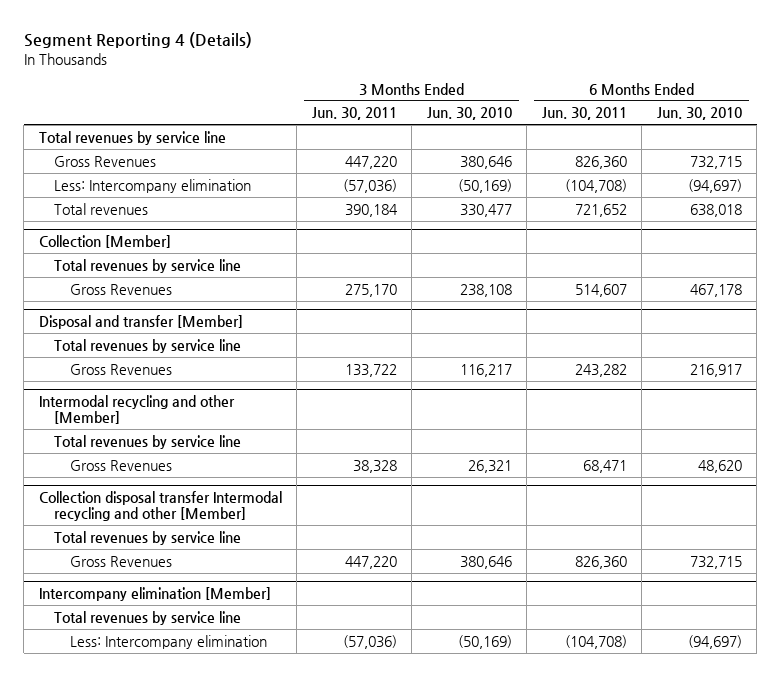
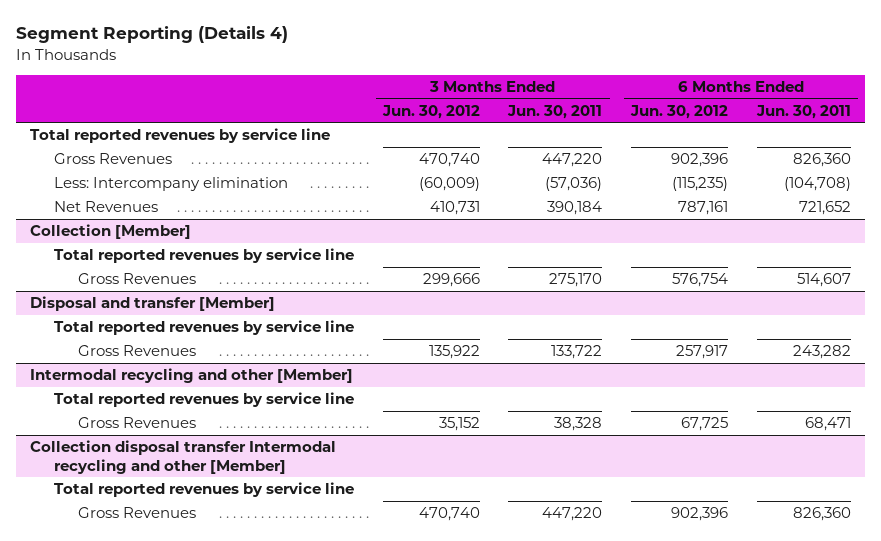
[23,32,252,49] Segment Reporting 4 (Details) -> [15,26,288,44] Segment Reporting (Details 4)
[426,107,512,121] Jun. 30, 2010 -> none
[656,107,742,121] Jun. 30, 2010 -> none
none -> [381,104,480,119] Jun. 30, 2012
none -> [630,104,729,119] Jun. 30, 2012
[38,130,226,145] Total revenues by service line -> [30,128,331,144] Total reported revenues by service line
[54,202,149,215] Total revenues -> [54,201,159,213] Net Revenues
[54,258,242,273] Total revenues by service line -> [54,248,355,264] Total reported revenues by service line
[54,338,242,353] Total revenues by service line -> [54,320,355,336] Total reported revenues by service line
[54,434,242,449] Total revenues by service line -> [54,392,355,408] Total reported revenues by service line
[54,530,242,545] Total revenues by service line -> [54,482,355,498] Total reported revenues by service line
[38,586,271,601] Intercompany elimination [Member] -> none
[54,610,242,625] Total revenues by service line -> none
[69,634,267,649] Less: Intercompany elimination -> none

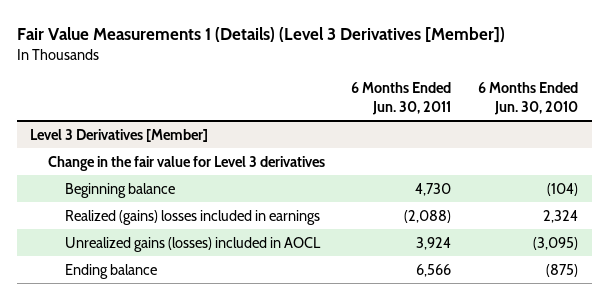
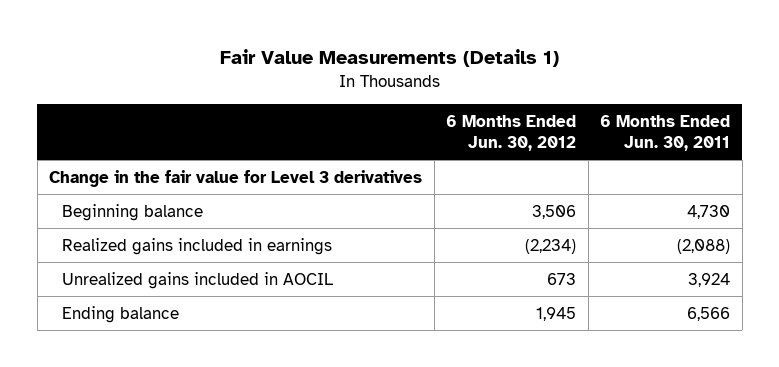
[16,26,505,43] Fair Value Measurements 1 (Details) (Level 3 Derivatives [Member]) -> [219,48,559,67] Fair Value Measurements (Details 1)
[478,81,579,115] 6 Months Ended Jun. 30, 2010 -> none
none -> [446,114,577,152] 6 Months Ended Jun. 30, 2012
[30,128,209,142] Level 3 Derivatives [Member] -> none
[64,209,320,225] Realized (gains) losses included in earnings -> [62,237,333,255] Realized gains included in earnings
[64,236,321,252] Unrealized gains (losses) included in AOCL -> [62,271,334,289] Unrealized gains included in AOCIL

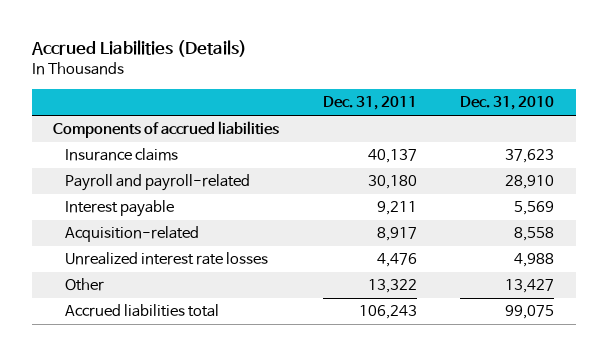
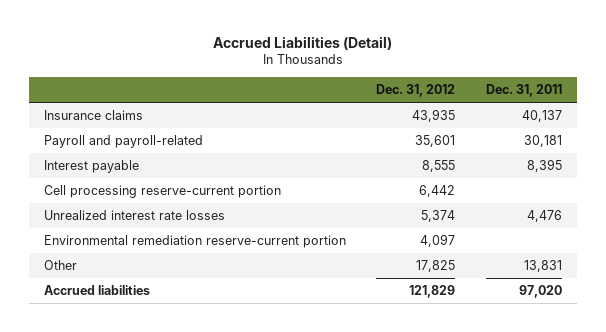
[30,40,247,58] Accrued Liabilities (Details) -> [212,35,392,50] Accrued Liabilities (Detail)
[459,96,554,111] Dec. 31, 2010 -> none
none -> [376,83,456,97] Dec. 31, 2012
[53,121,280,139] Components of accrued liabilities -> none
[64,226,199,243] Acquisition-related -> none
[367,175,417,190] 30,180 -> [523,135,562,148] 30,181
[376,201,417,216] 9,211 -> [526,159,562,173] 8,395
none -> [43,185,281,199] Cell processing reserve-current portion
none -> [43,235,346,249] Environmental remediation reserve-current portion
[367,279,417,294] 13,322 -> [523,260,562,273] 13,831
[64,304,219,318] Accrued liabilities total -> [43,285,150,296] Accrued liabilities
[358,305,417,320] 106,243 -> [518,285,562,299] 97,020

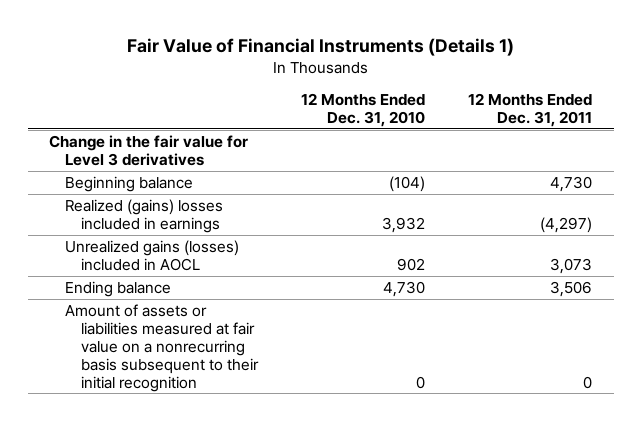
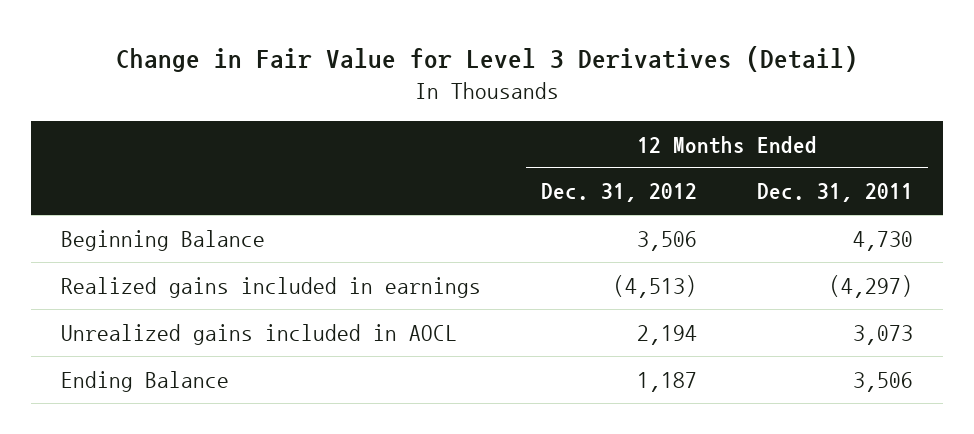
[126,37,514,56] Fair Value of Financial Instruments (Details 1) -> [116,45,859,72] Change in Fair Value for Level 3 Derivatives (Detail)
[301,93,426,128] 12 Months Ended Dec. 31, 2010 -> none
none -> [541,183,698,203] Dec. 31, 2012
[49,134,249,166] Change in the fair value for Level 3 derivatives -> none
[64,303,259,392] Amount of assets or liabilities measured at fair value on a nonrecurring basis subsequent to their initial recognition -> none
[64,175,193,192] Beginning balance -> [61,229,266,251] Beginning Balance
[64,198,223,233] Realized (gains) losses included in earnings -> [61,276,482,298] Realized gains included in earnings
[64,239,239,271] Unrealized gains (losses) included in AOCL -> [61,323,458,345] Unrealized gains included in AOCL
[64,280,171,297] Ending balance -> [61,370,230,392] Ending Balance

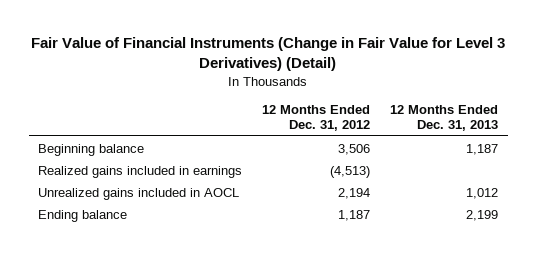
[116,45,859,72] Change in Fair Value for Level 3 Derivatives (Detail) -> [31,37,506,72] Fair Value of Financial Instruments (Change in Fair Value for Level 3 Derivatives) (Detail)
[757,183,914,203] Dec. 31, 2011 -> none
none -> [390,105,499,132] 12 Months Ended Dec. 31, 2013
[61,229,266,251] Beginning Balance -> [38,143,145,156] Beginning balance
[61,370,230,392] Ending Balance -> [38,209,128,222] Ending balance

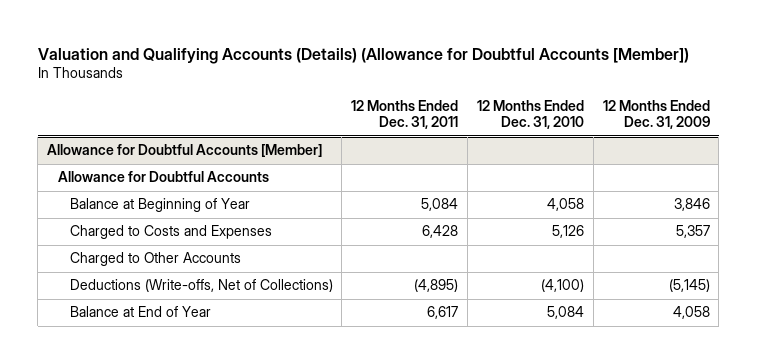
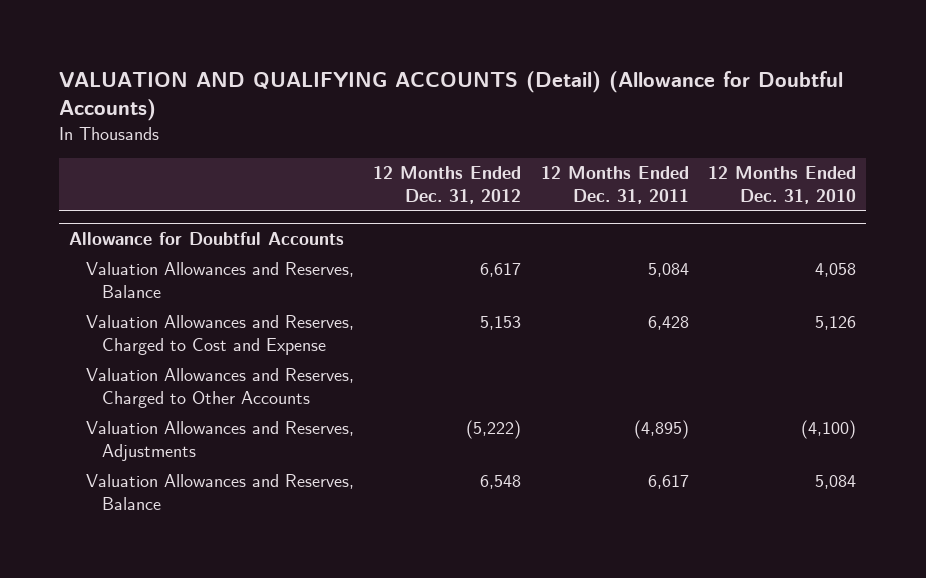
[37,47,689,64] Valuation and Qualifying Accounts (Details) (Allowance for Doubtful Accounts [Member]) -> [59,71,844,122] VALUATION AND QUALIFYING ACCOUNTS (Detail) (Allowance for Doubtful Accounts)
[602,99,710,130] 12 Months Ended Dec. 31, 2009 -> none
none -> [373,166,522,204] 12 Months Ended Dec. 31, 2012
[58,171,270,183] Allowance for Doubtful Accounts -> none
[47,144,323,158] Allowance for Doubtful Accounts [Member] -> [69,231,345,245] Allowance for Doubtful Accounts
[69,198,250,213] Balance at Beginning of Year -> [85,262,354,299] Valuation Allowances and Reserves, Balance
[69,225,272,240] Charged to Costs and Expenses -> [85,315,354,356] Valuation Allowances and Reserves, Charged to Cost and Expense
[69,252,241,267] Charged to Other Accounts -> [85,368,354,409] Valuation Allowances and Reserves, Charged to Other Accounts
[69,279,333,293] Deductions (Write-offs, Net of Collections) -> [85,421,354,462] Valuation Allowances and Reserves, Adjustments
[69,306,211,318] Balance at End of Year -> [85,474,354,511] Valuation Allowances and Reserves, Balance

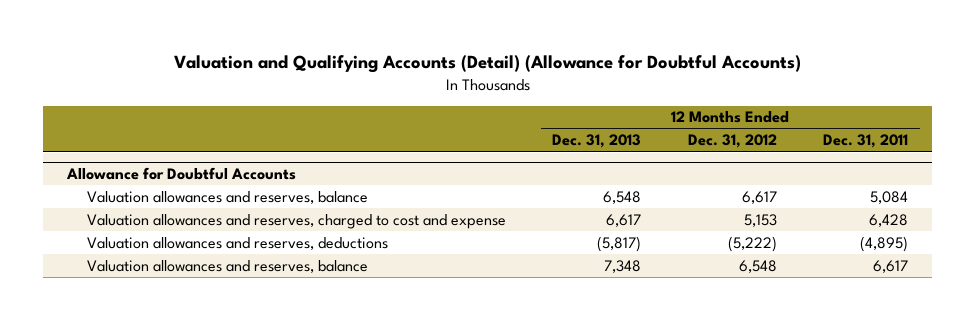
[59,71,844,122] VALUATION AND QUALIFYING ACCOUNTS (Detail) (Allowance for Doubtful Accounts) -> [173,55,801,74] Valuation and Qualifying Accounts (Detail) (Allowance for Doubtful Accounts)
[708,166,857,204] 12 Months Ended Dec. 31, 2010 -> none
none -> [552,134,642,149] Dec. 31, 2013
[85,368,354,409] Valuation Allowances and Reserves, Charged to Other Accounts -> none
[85,262,354,299] Valuation Allowances and Reserves, Balance -> [86,190,368,204] Valuation allowances and reserves, balance
[85,315,354,356] Valuation Allowances and Reserves, Charged to Cost and Expense -> [86,213,506,229] Valuation allowances and reserves, charged to cost and expense
[85,421,354,462] Valuation Allowances and Reserves, Adjustments -> [86,236,388,250] Valuation allowances and reserves, deductions
[85,474,354,511] Valuation Allowances and Reserves, Balance -> [86,259,368,273] Valuation allowances and reserves, balance

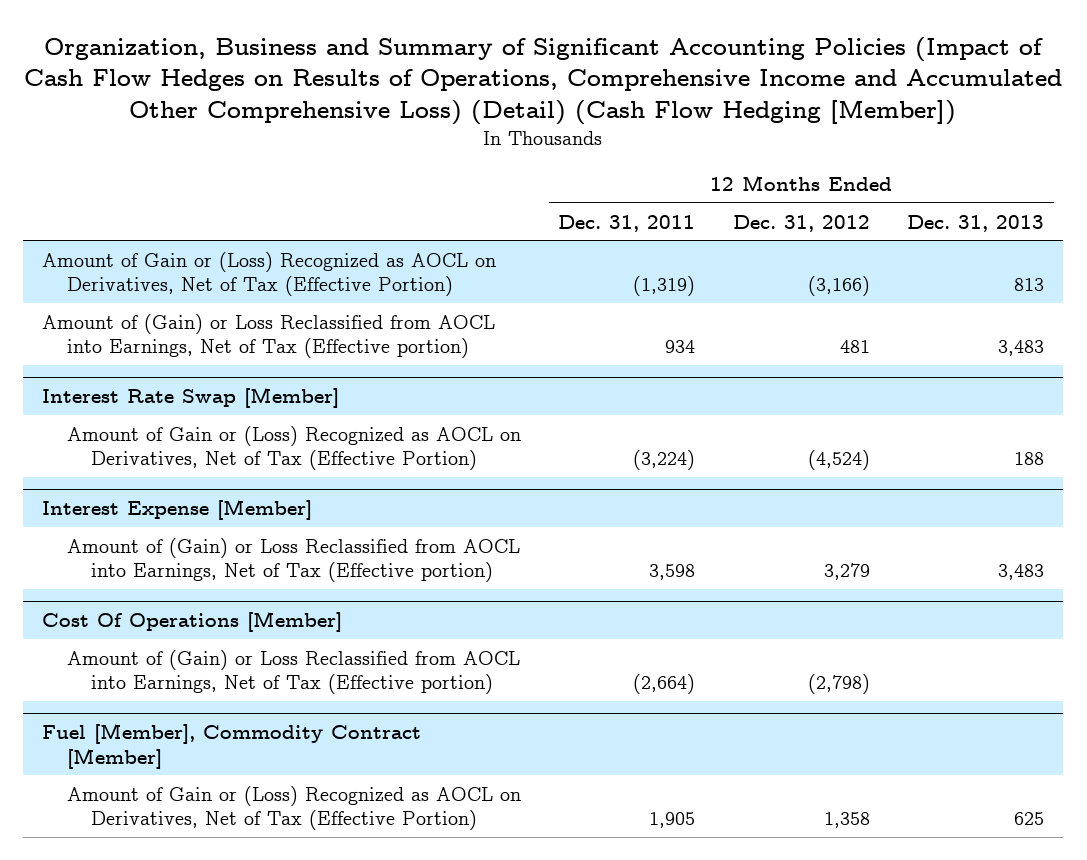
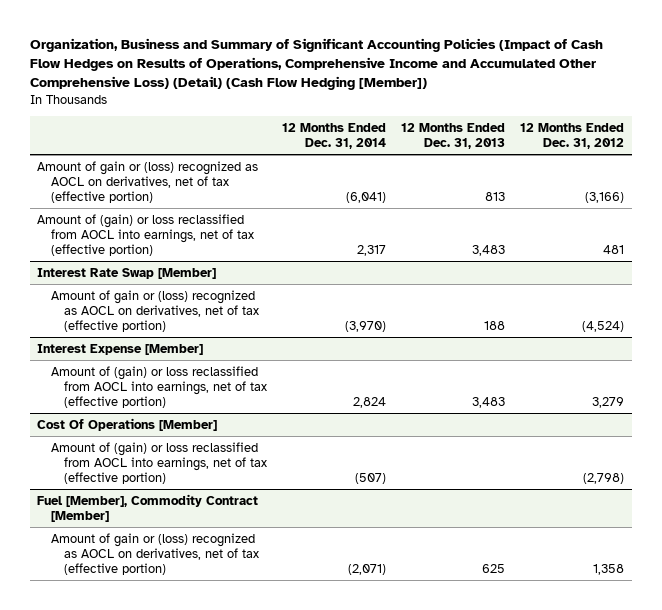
[558,214,696,232] Dec. 31, 2011 -> none
none -> [282,122,387,149] 12 Months Ended Dec. 31, 2014
[42,251,497,297] Amount of Gain or (Loss) Recognized as AOCL on Derivatives, Net of Tax (Effective Portion) -> [37,160,259,203] Amount of gain or (loss) recognized as AOCL on derivatives, net of tax (effective portion)
[42,313,496,359] Amount of (Gain) or Loss Reclassified from AOCL into Earnings, Net of Tax (Effective portion) -> [37,213,254,256] Amount of (gain) or loss reclassified from AOCL into earnings, net of tax (effective portion)
[66,425,521,471] Amount of Gain or (Loss) Recognized as AOCL on Derivatives, Net of Tax (Effective Portion) -> [50,289,259,332] Amount of gain or (loss) recognized as AOCL on derivatives, net of tax (effective portion)
[66,537,520,583] Amount of (Gain) or Loss Reclassified from AOCL into Earnings, Net of Tax (Effective portion) -> [50,365,267,408] Amount of (gain) or loss reclassified from AOCL into earnings, net of tax (effective portion)
[66,649,520,695] Amount of (Gain) or Loss Reclassified from AOCL into Earnings, Net of Tax (Effective portion) -> [50,441,267,484] Amount of (gain) or loss reclassified from AOCL into earnings, net of tax (effective portion)
[66,785,521,831] Amount of Gain or (Loss) Recognized as AOCL on Derivatives, Net of Tax (Effective Portion) -> [50,532,259,575] Amount of gain or (loss) recognized as AOCL on derivatives, net of tax (effective portion)

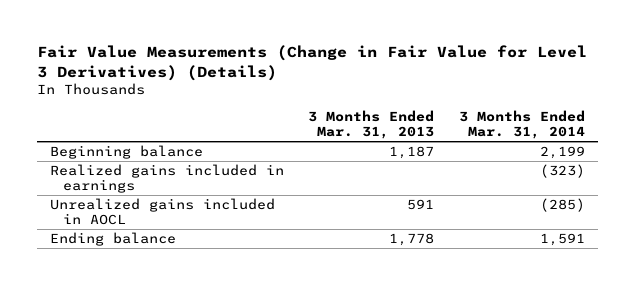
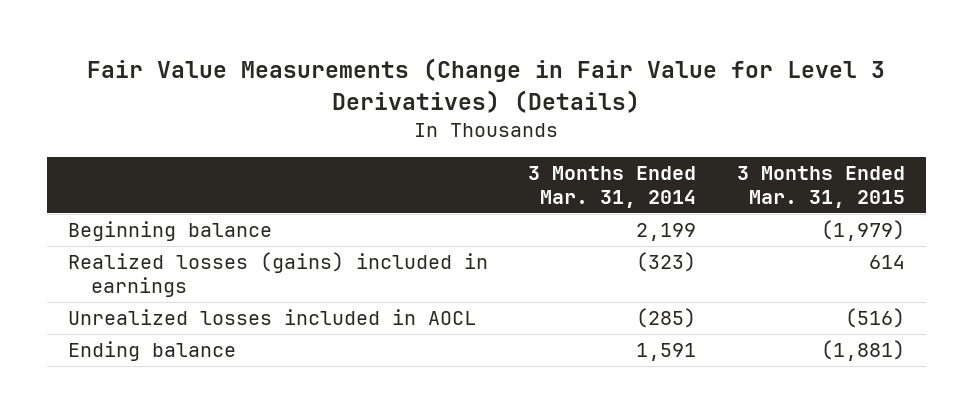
[308,109,435,139] 3 Months Ended Mar. 31, 2013 -> none
none -> [737,166,906,209] 3 Months Ended Mar. 31, 2015
[49,164,284,194] Realized gains included in earnings -> [67,252,488,298] Realized losses (gains) included in earnings
[49,198,275,226] Unrealized gains included in AOCL -> [67,309,476,326] Unrealized losses included in AOCL

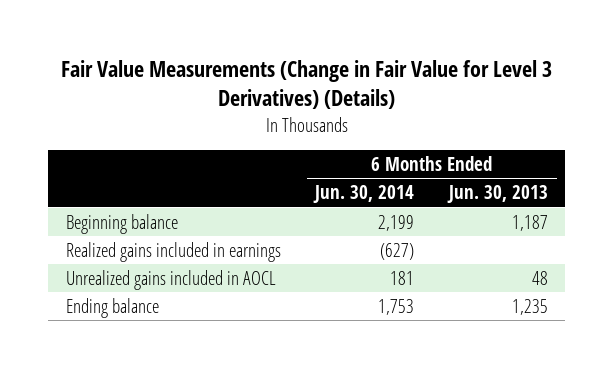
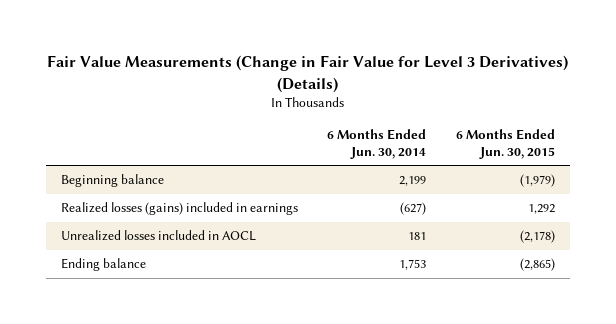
[446,185,548,204] Jun. 30, 2013 -> none
none -> [455,129,555,160] 6 Months Ended Jun. 30, 2015
[65,241,281,262] Realized gains included in earnings -> [60,202,298,216] Realized losses (gains) included in earnings
[65,269,276,290] Unrealized gains included in AOCL -> [60,230,256,242] Unrealized losses included in AOCL

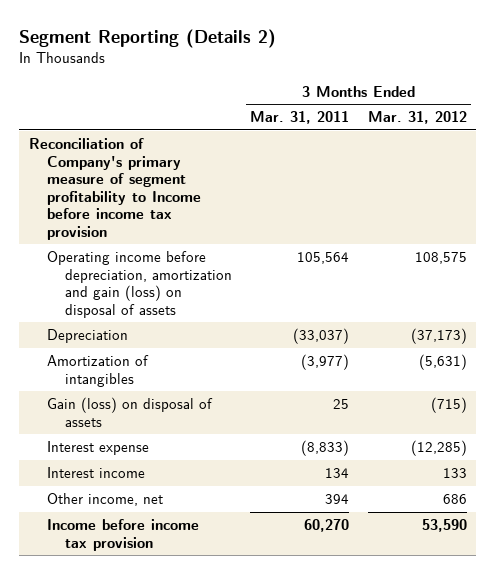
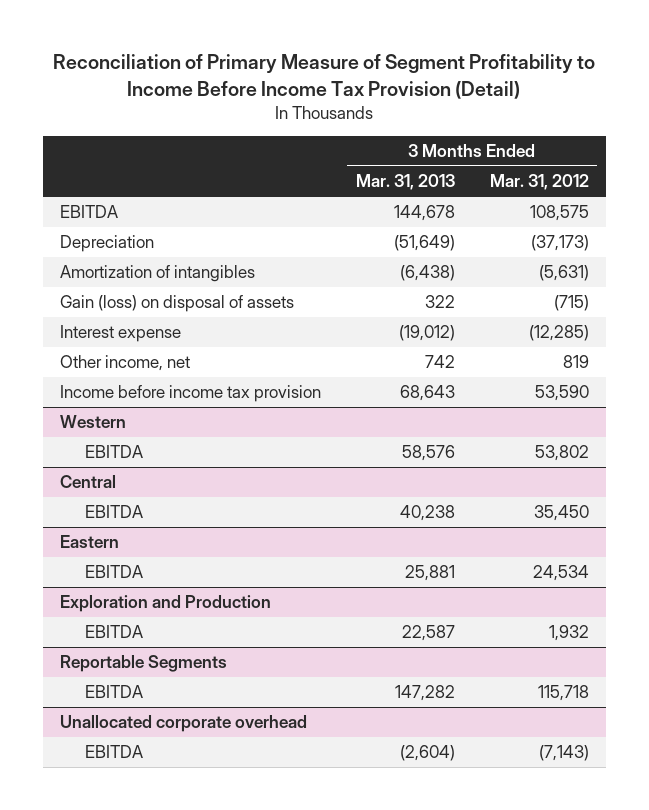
[19,28,277,48] Segment Reporting (Details 2) -> [53,54,596,99] Reconciliation of Primary Measure of Segment Profitability to Income Before Income Tax Provision (Detail)
[250,111,350,125] Mar. 31, 2011 -> none
none -> [355,174,455,191] Mar. 31, 2013
[28,138,201,240] Reconciliation of Company's primary measure of segment profitability to Income before income tax provision -> none
[46,251,232,318] Operating income before depreciation, amortization and gain (loss) on disposal of assets -> [60,205,119,219] EBITDA
[46,467,145,479] Interest income -> none
[442,494,467,505] 686 -> [562,355,589,369] 819
none -> [60,415,127,429] Western
none -> [84,445,143,459] EBITDA
none -> [60,475,117,489] Central
none -> [84,505,143,519] EBITDA
none -> [60,535,120,549] Eastern
none -> [84,565,143,579] EBITDA
none -> [60,595,272,613] Exploration and Production
none -> [84,625,143,639] EBITDA
none -> [60,655,228,673] Reportable Segments
none -> [84,685,143,699] EBITDA
none -> [60,715,308,733] Unallocated corporate overhead
none -> [84,745,143,759] EBITDA

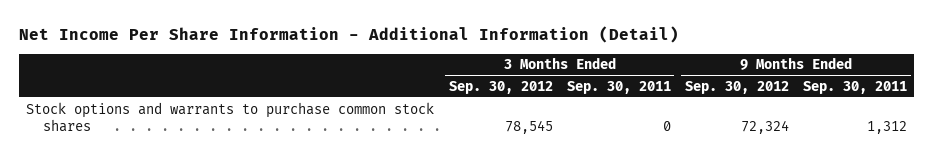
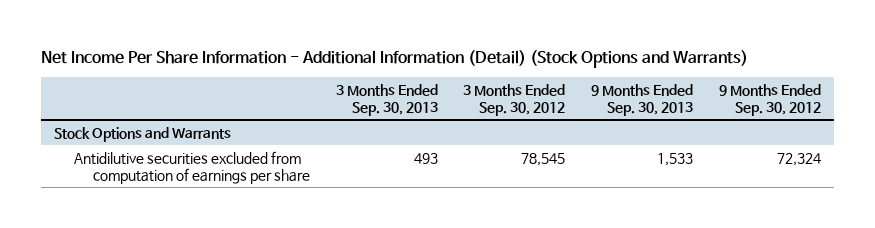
[19,26,680,44] Net Income Per Share Information - Additional Information (Detail) -> [41,50,749,69] Net Income Per Share Information - Additional Information (Detail) (Stock Options and Warrants)
[566,80,671,94] Sep. 30, 2011 -> none
[802,80,907,94] Sep. 30, 2011 -> none
none -> [335,83,438,117] 3 Months Ended Sep. 30, 2013
none -> [591,83,694,117] 9 Months Ended Sep. 30, 2013
none -> [54,126,232,142] Stock Options and Warrants
[26,101,435,133] Stock options and warrants to purchase common stock shares -> [73,150,310,184] Antidilutive securities excluded from computation of earnings per share

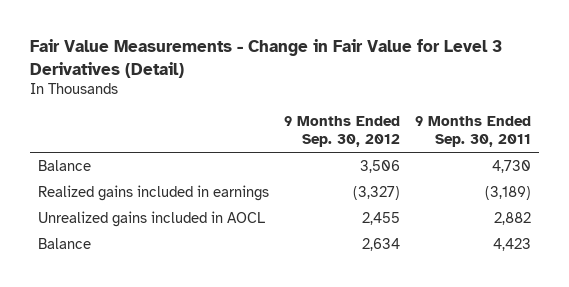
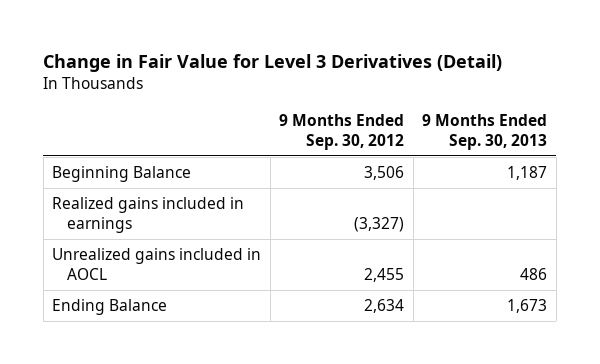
[30,39,503,78] Fair Value Measurements - Change in Fair Value for Level 3 Derivatives (Detail) -> [43,53,503,72] Change in Fair Value for Level 3 Derivatives (Detail)
[414,116,531,147] 9 Months Ended Sep. 30, 2011 -> none
none -> [422,113,548,150] 9 Months Ended Sep. 30, 2013
[37,159,91,171] Balance -> [52,166,192,183] Beginning Balance
[37,237,91,249] Balance -> [52,299,168,316] Ending Balance

